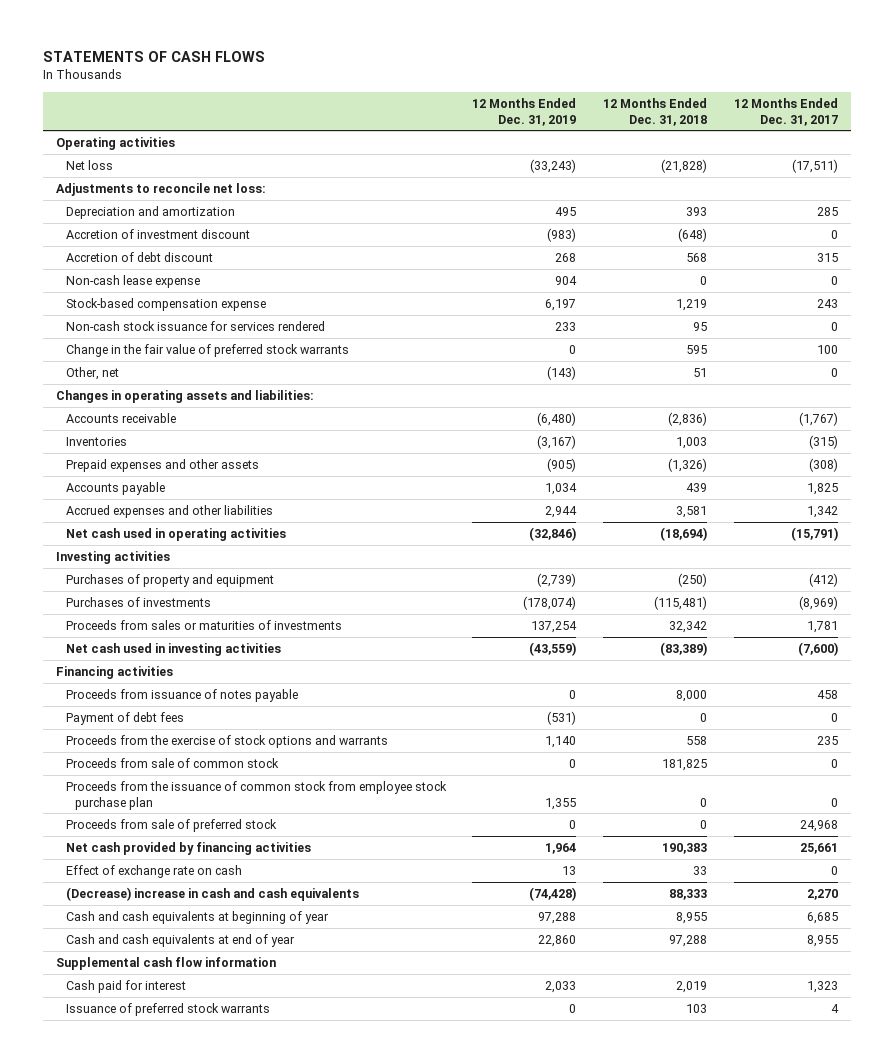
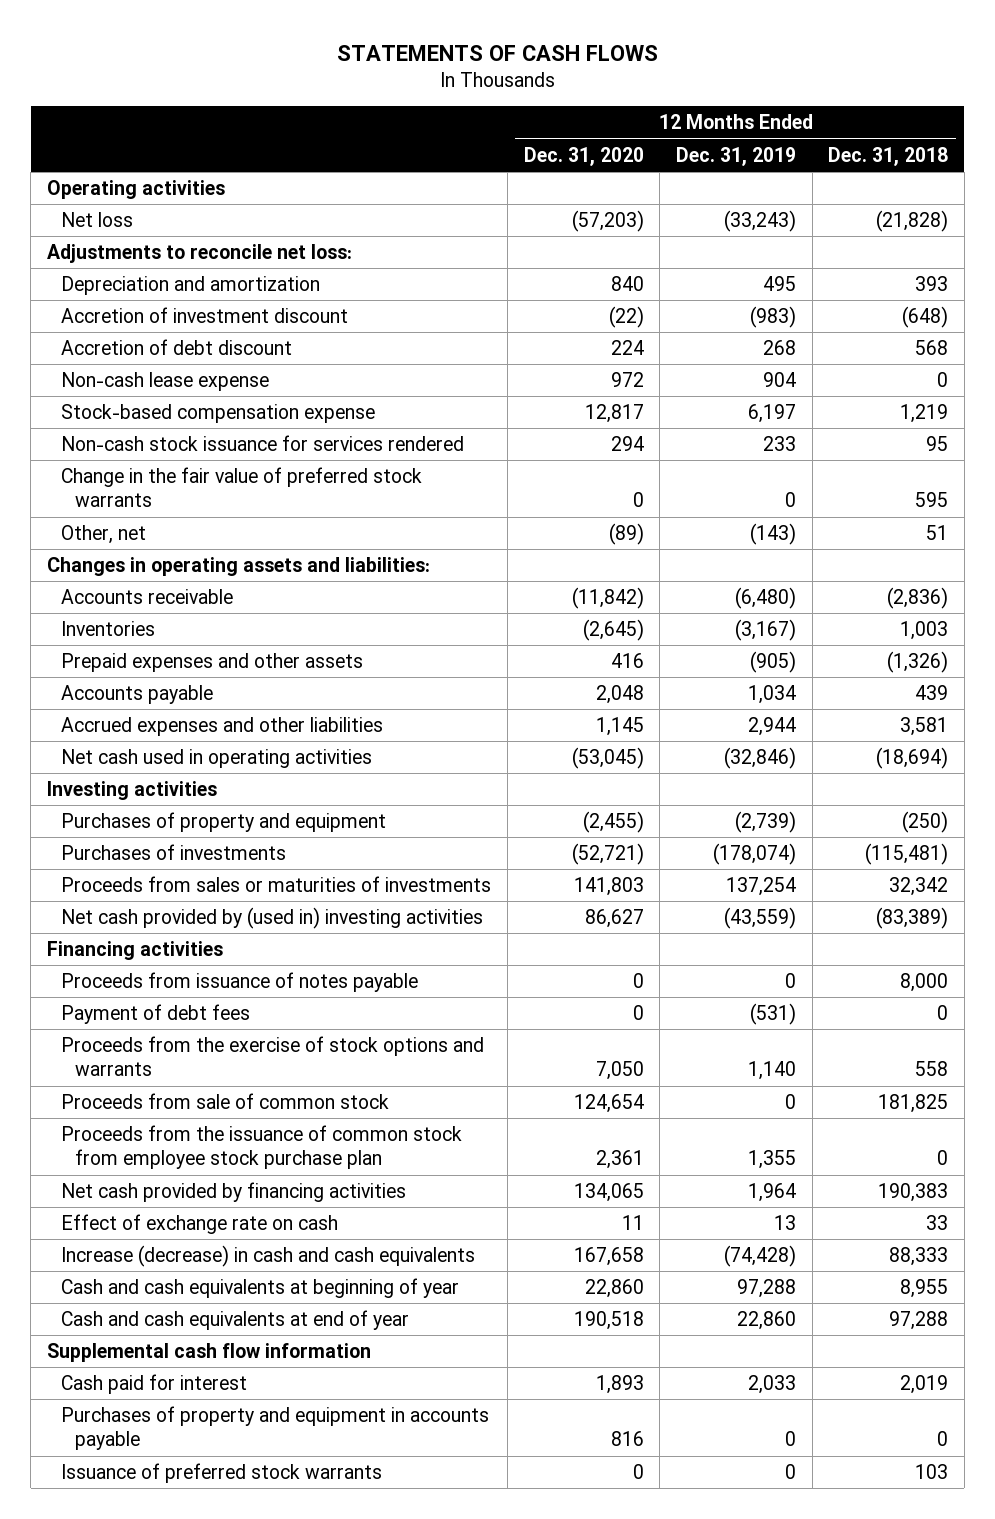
[733,97,838,126] 12 Months Ended Dec. 31, 2017 -> none
none -> [523,146,644,166] Dec. 31, 2020
[65,642,281,656] Net cash used in investing activities -> [61,907,484,930] Net cash provided by (used in) investing activities
[65,818,277,832] Proceeds from sale of preferred stock -> none
[65,886,359,901] (Decrease) increase in cash and cash equivalents -> [61,1245,476,1268] Increase (decrease) in cash and cash equivalents
none -> [61,1406,490,1451] Purchases of property and equipment in accounts payable

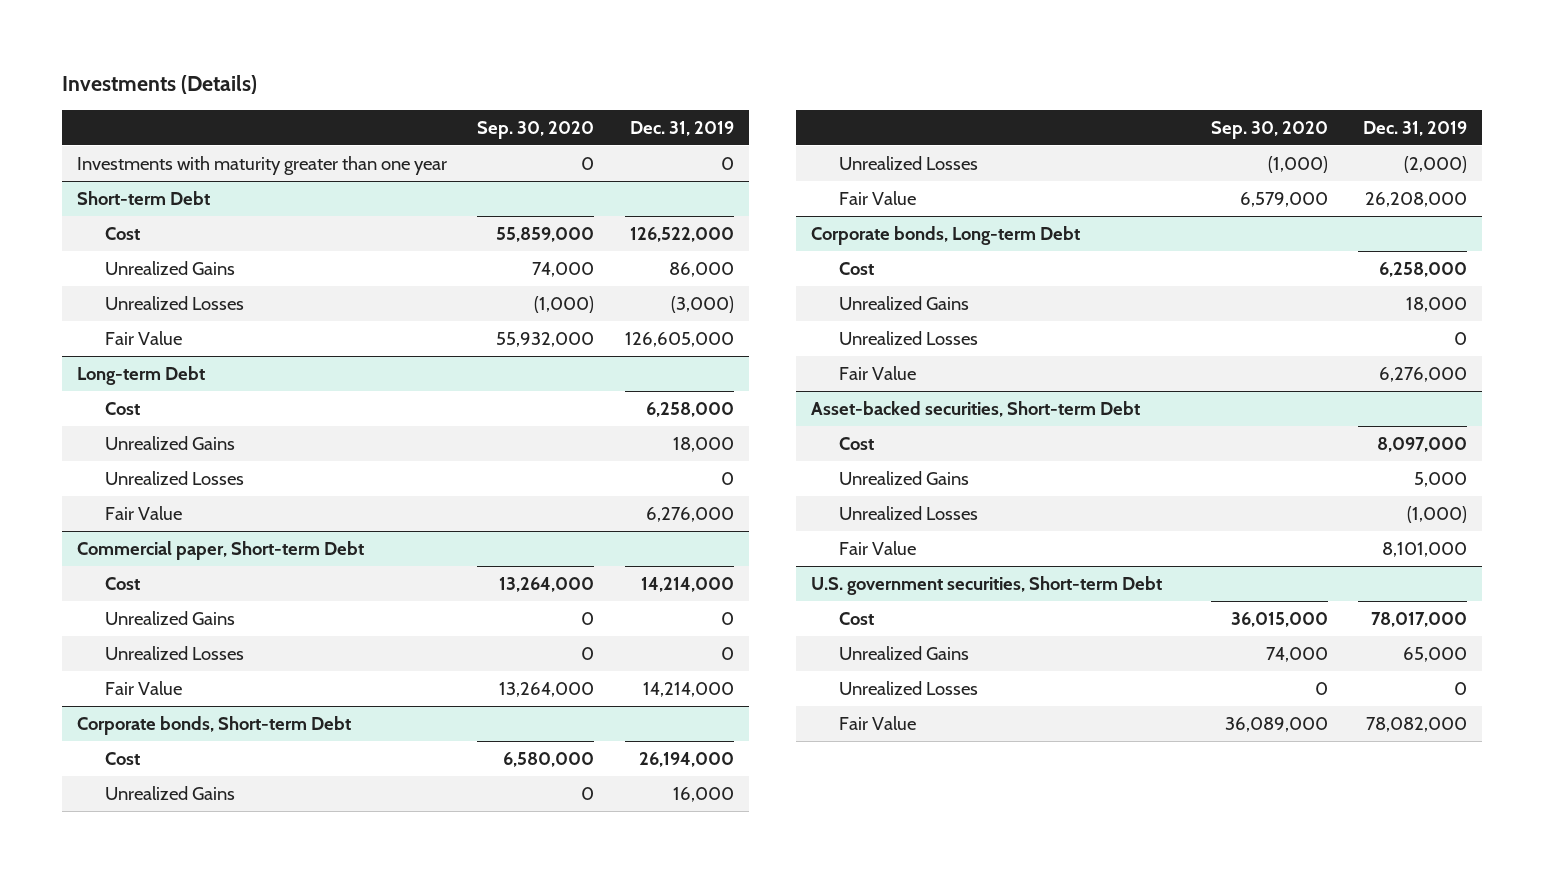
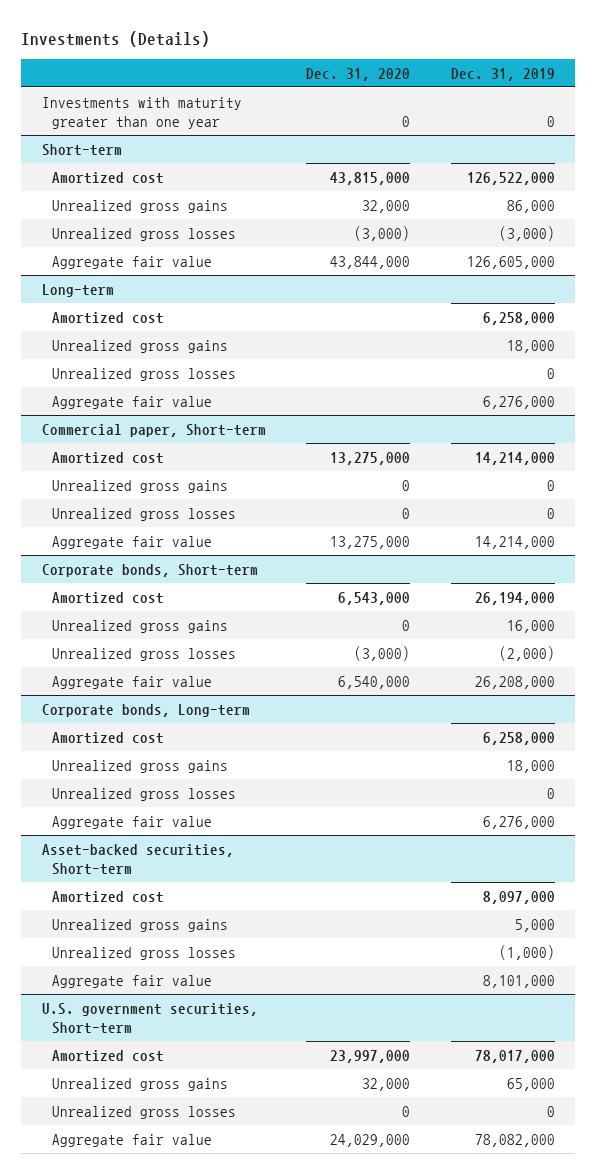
[477,120,595,139] Sep. 30, 2020 -> none
none -> [306,67,411,81] Dec. 31, 2020
[77,191,211,206] Short-term Debt -> [41,143,122,156] Short-term
[105,227,141,241] Cost -> [51,171,164,184] Amortized cost
[105,261,236,276] Unrealized Gains -> [51,199,228,213] Unrealized gross gains
[105,296,245,311] Unrealized Losses -> [51,227,236,241] Unrealized gross losses
[105,331,183,346] Fair Value -> [51,255,212,269] Aggregate fair value
[77,366,206,386] Long-term Debt -> [41,283,114,297] Long-term
[105,402,141,416] Cost -> [51,311,164,324] Amortized cost
[105,436,236,451] Unrealized Gains -> [51,339,228,353] Unrealized gross gains
[105,471,245,486] Unrealized Losses -> [51,367,236,381] Unrealized gross losses
[105,506,183,521] Fair Value -> [51,395,212,409] Aggregate fair value
[77,541,365,561] Commercial paper, Short-term Debt -> [41,423,266,437] Commercial paper, Short-term
[105,577,141,591] Cost -> [51,451,164,464] Amortized cost
[105,611,236,626] Unrealized Gains -> [51,479,228,493] Unrealized gross gains
[105,646,245,661] Unrealized Losses -> [51,507,236,521] Unrealized gross losses
[105,681,183,696] Fair Value -> [51,535,212,549] Aggregate fair value
[77,716,352,736] Corporate bonds, Short-term Debt -> [41,563,258,577] Corporate bonds, Short-term
[105,752,141,766] Cost -> [51,591,164,604] Amortized cost
[105,786,236,801] Unrealized Gains -> [51,619,228,633] Unrealized gross gains
[839,156,979,171] Unrealized Losses -> [51,647,236,661] Unrealized gross losses
[839,191,917,206] Fair Value -> [51,675,212,689] Aggregate fair value
[810,226,1080,246] Corporate bonds, Long-term Debt -> [41,703,250,717] Corporate bonds, Long-term
[839,262,875,276] Cost -> [51,731,164,744] Amortized cost
[839,296,970,311] Unrealized Gains -> [51,759,228,773] Unrealized gross gains
[839,331,979,346] Unrealized Losses -> [51,787,236,801] Unrealized gross losses
[839,366,917,381] Fair Value -> [51,815,212,829] Aggregate fair value
[810,401,1140,418] Asset-backed securities, Short-term Debt -> [41,843,234,875] Asset-backed securities, Short-term
[839,437,875,451] Cost -> [51,890,164,903] Amortized cost
[839,471,970,486] Unrealized Gains -> [51,918,228,932] Unrealized gross gains
[839,506,979,521] Unrealized Losses -> [51,946,236,960] Unrealized gross losses
[839,541,917,556] Fair Value -> [51,974,212,988] Aggregate fair value
[810,576,1162,596] U.S. government securities, Short-term Debt -> [41,1002,258,1034] U.S. government securities, Short-term
[839,612,875,626] Cost -> [51,1049,164,1062] Amortized cost
[839,646,970,661] Unrealized Gains -> [51,1077,228,1091] Unrealized gross gains
[839,681,979,696] Unrealized Losses -> [51,1105,236,1119] Unrealized gross losses
[839,716,917,731] Fair Value -> [51,1133,212,1147] Aggregate fair value

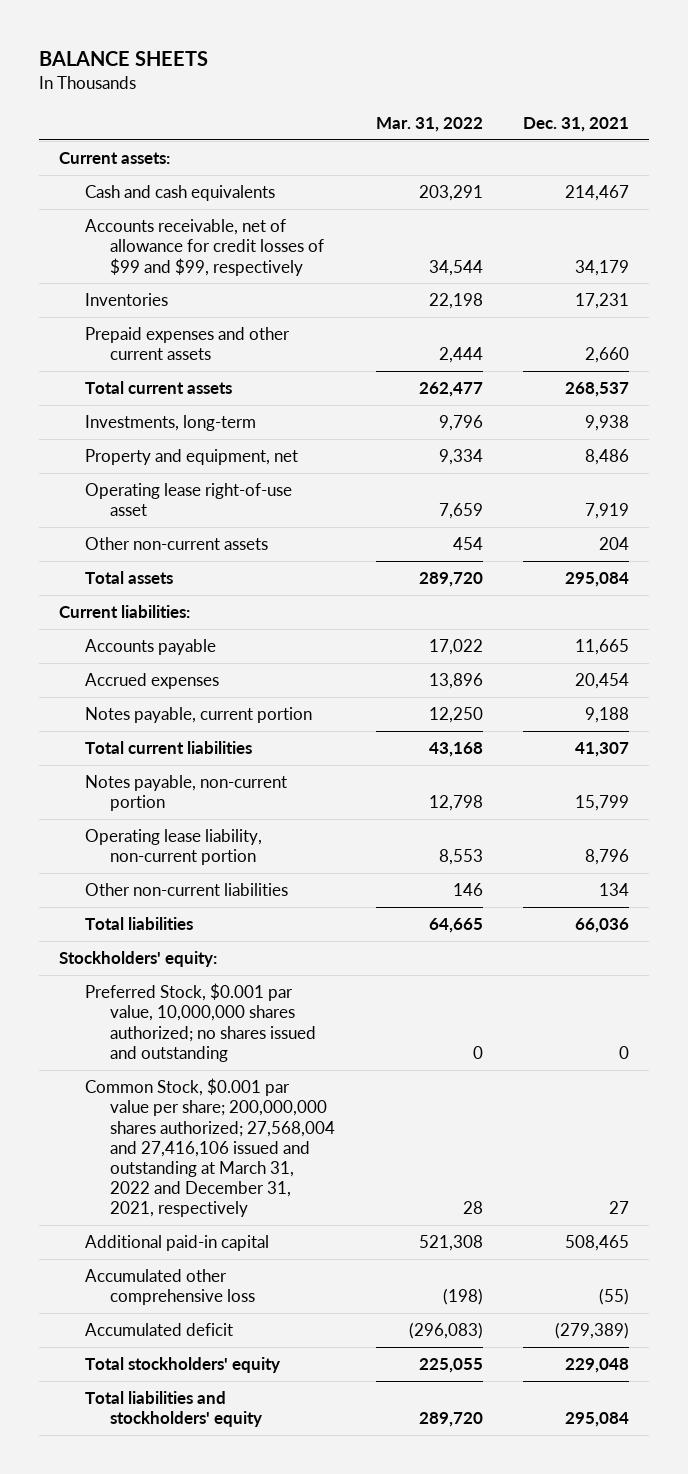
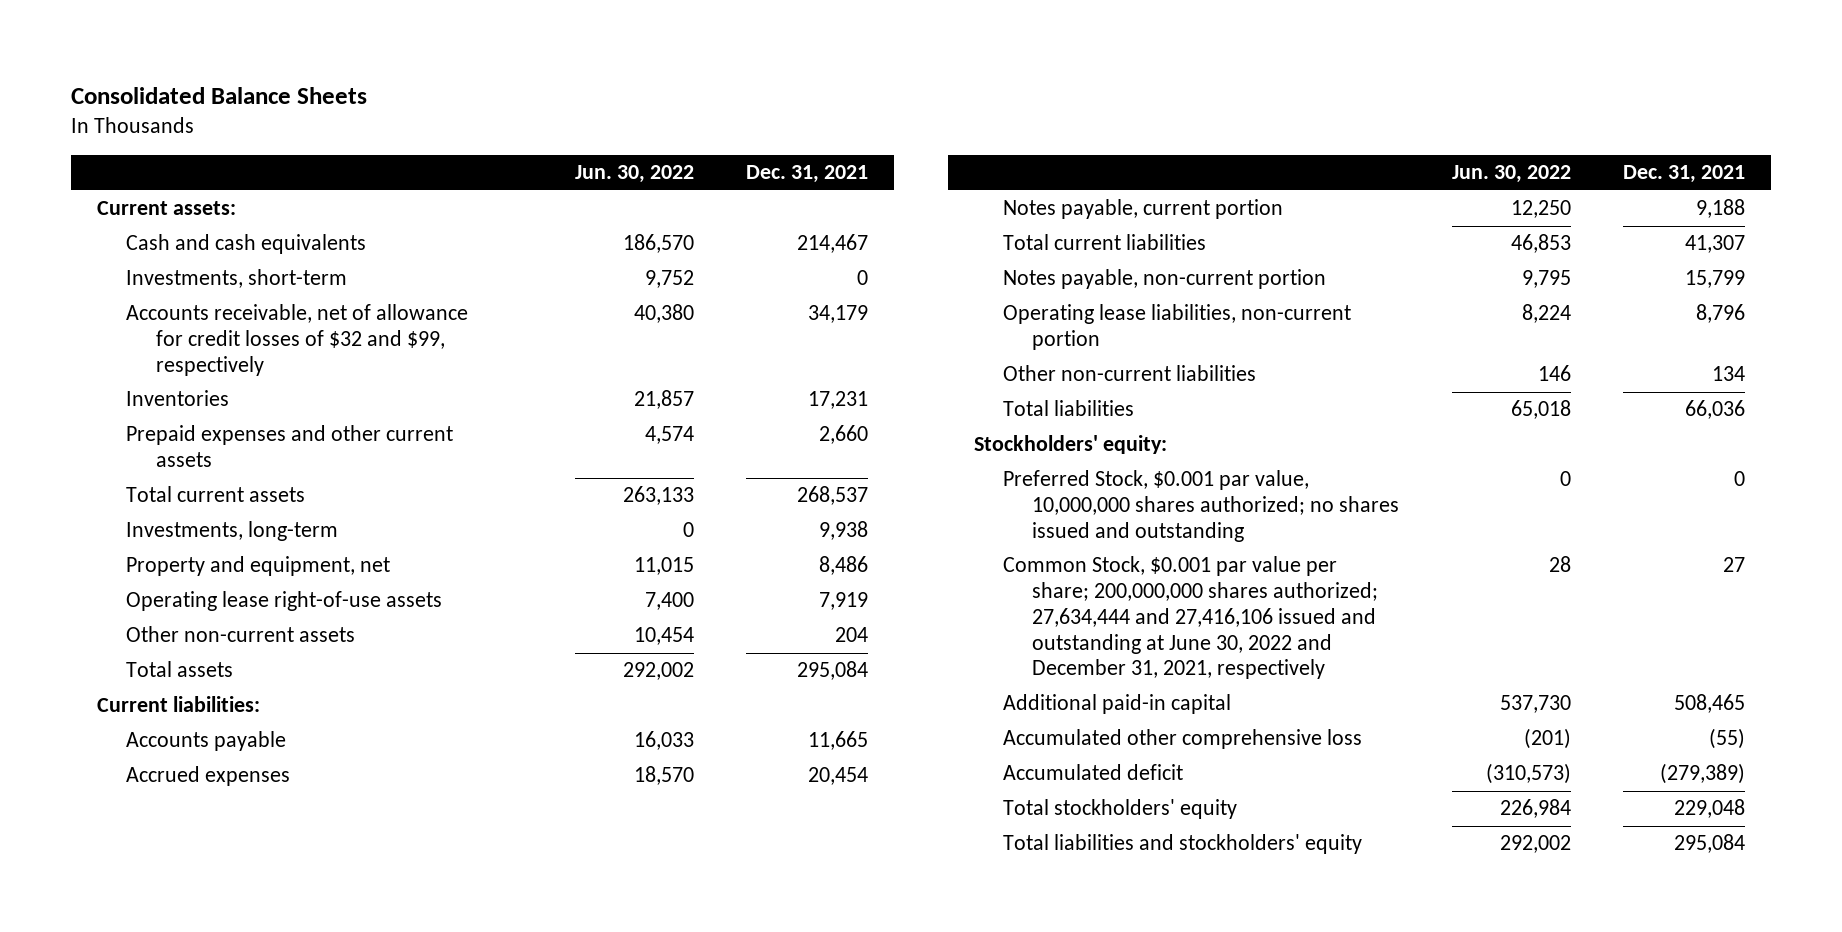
[38,50,208,66] BALANCE SHEETS -> [71,87,368,105] Consolidated Balance Sheets
[375,116,483,132] Mar. 31, 2022 -> none
none -> [574,165,694,184] Jun. 30, 2022
none -> [126,269,348,289] Investments, short-term
[84,219,325,276] Accounts receivable, net of allowance for credit losses of $99 and $99, respectively -> [126,304,469,376] Accounts receivable, net of allowance for credit losses of $32 and $99, respectively
[84,483,292,517] Operating lease right-of-use asset -> [126,591,443,612] Operating lease right-of-use assets
[84,829,262,866] Operating lease liability, non-current portion -> [1003,304,1352,351] Operating lease liabilities, non-current portion
[84,1078,336,1218] Common Stock, $0.001 par value per share; 200,000,000 shares authorized; 27,568,004 and 27,416,106 issued and outstanding at March 31, 2022 and December 31, 2021, respectively -> [1003,556,1379,680] Common Stock, $0.001 par value per share; 200,000,000 shares authorized; 27,634,444 and 27,416,106 issued and outstanding at June 30, 2022 and December 31, 2021, respectively

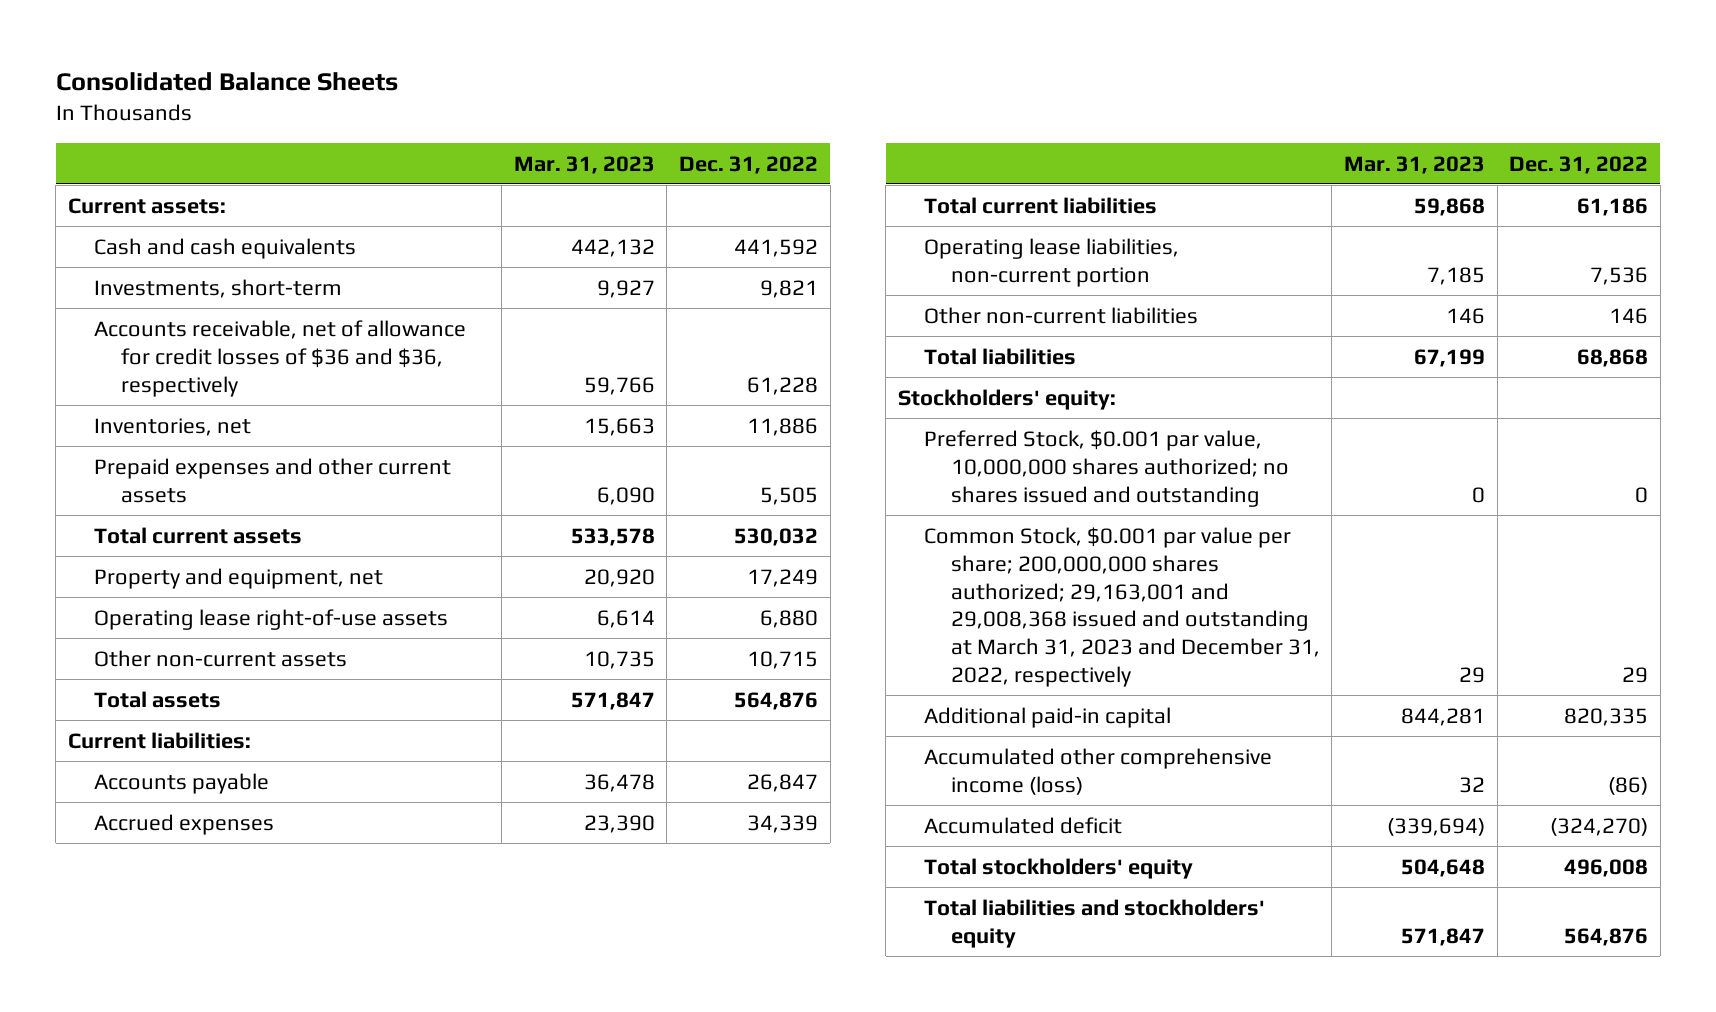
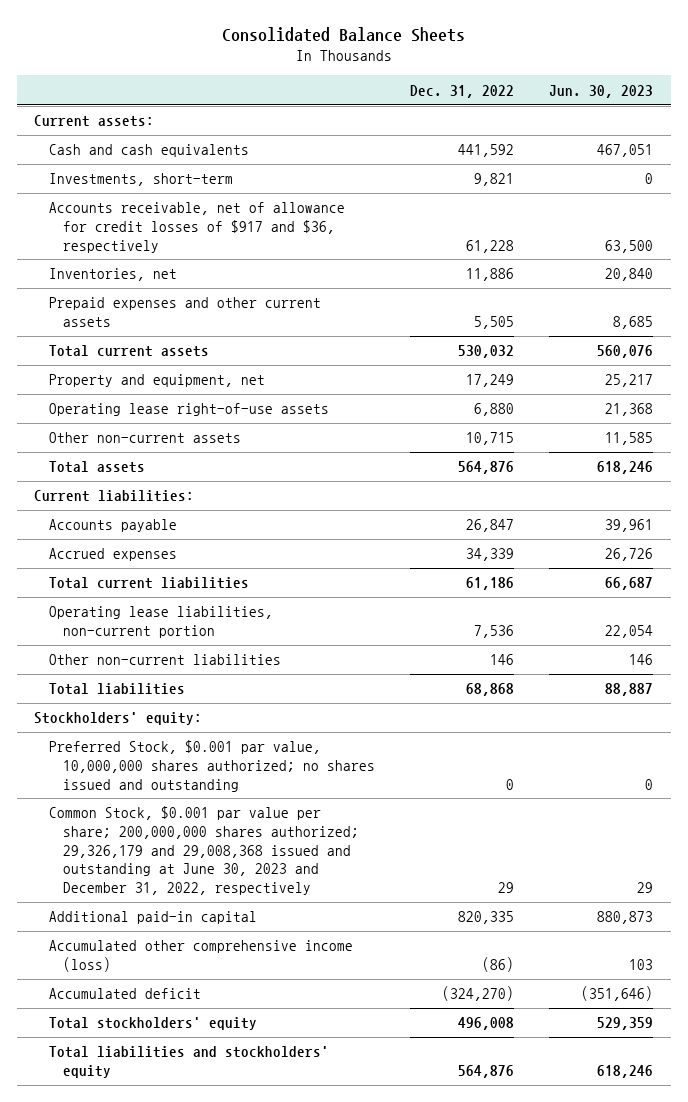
[513,155,655,174] Mar. 31, 2023 -> none
none -> [549,84,654,98] Jun. 30, 2023
[94,319,467,397] Accounts receivable, net of allowance for credit losses of $36 and $36, respectively -> [48,202,345,253] Accounts receivable, net of allowance for credit losses of $917 and $36, respectively
[924,526,1320,687] Common Stock, $0.001 par value per share; 200,000,000 shares authorized; 29,163,001 and 29,008,368 issued and outstanding at March 31, 2023 and December 31, 2022, respectively -> [48,806,359,895] Common Stock, $0.001 par value per share; 200,000,000 shares authorized; 29,326,179 and 29,008,368 issued and outstanding at June 30, 2023 and December 31, 2022, respectively

